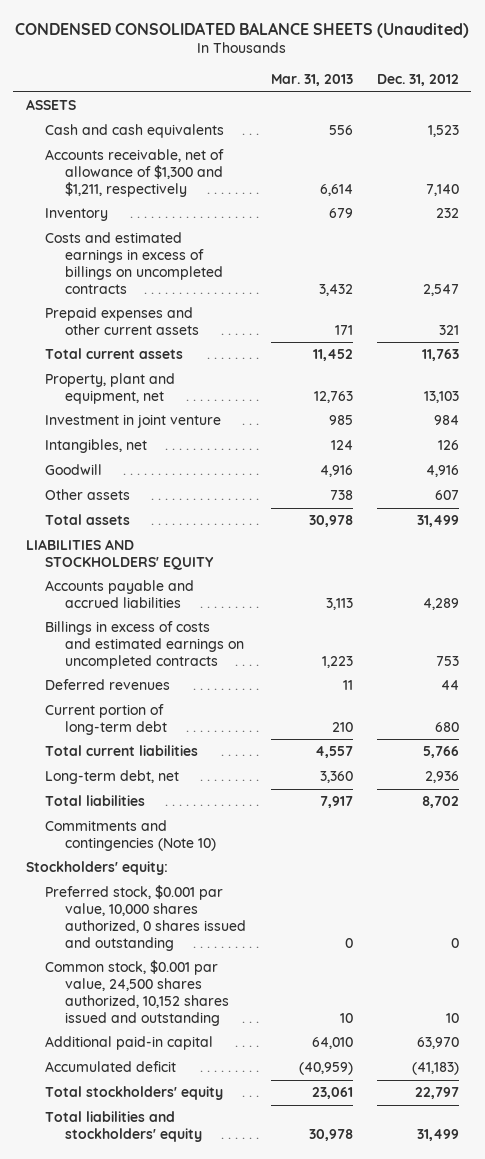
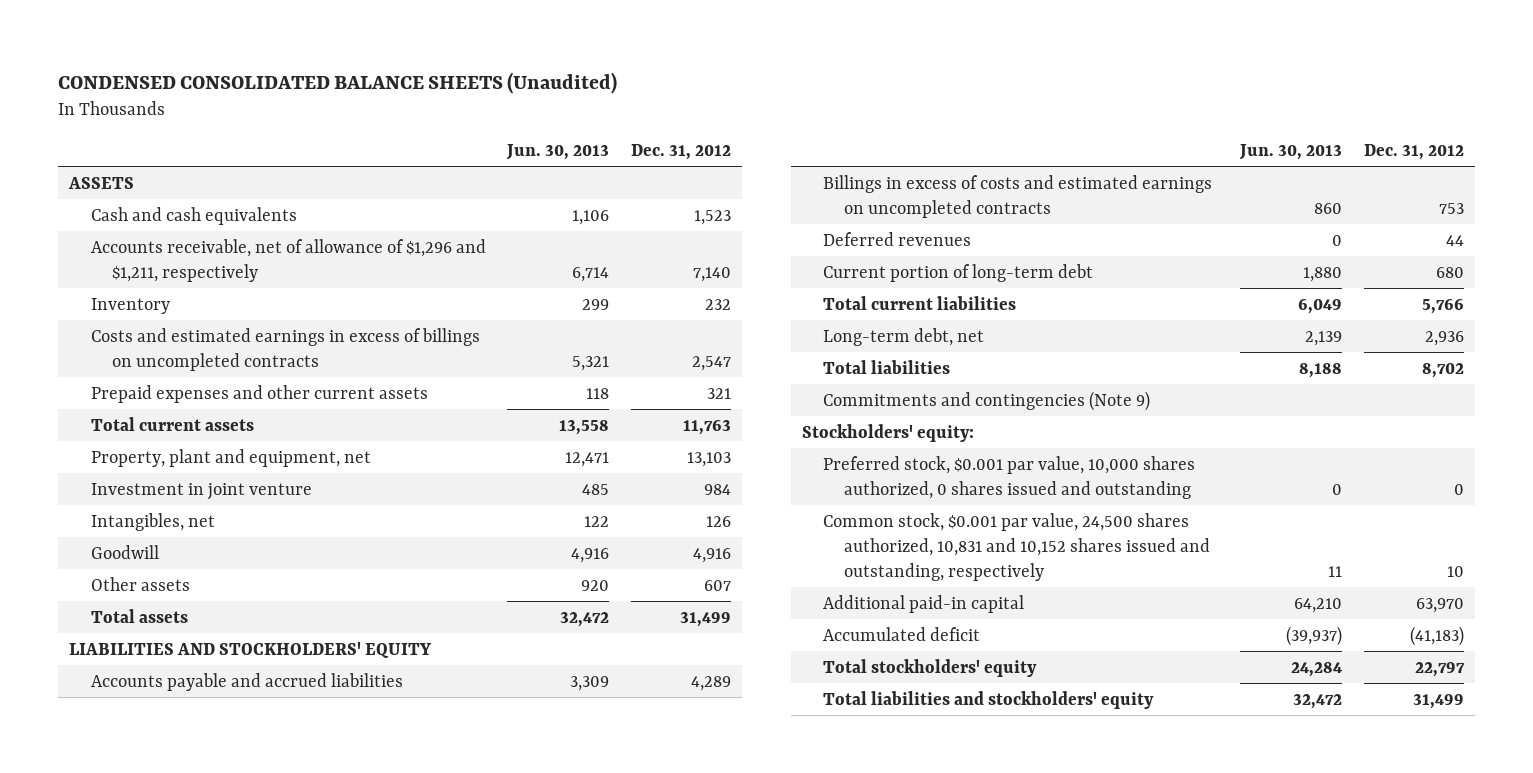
[270,74,353,87] Mar. 31, 2013 -> none
none -> [506,143,610,160] Jun. 30, 2013
[45,149,225,197] Accounts receivable, net of allowance of $1,300 and $1,211, respectively -> [90,238,486,282] Accounts receivable, net of allowance of $1,296 and $1,211, respectively
[45,820,217,852] Commitments and contingencies (Note 10) -> [823,390,1151,411] Commitments and contingencies (Note 9)
[45,960,230,1026] Common stock, $0.001 par value, 24,500 shares authorized, 10,152 shares issued and outstanding -> [823,512,1211,581] Common stock, $0.001 par value, 24,500 shares authorized, 10,831 and 10,152 shares issued and outstanding, respectively

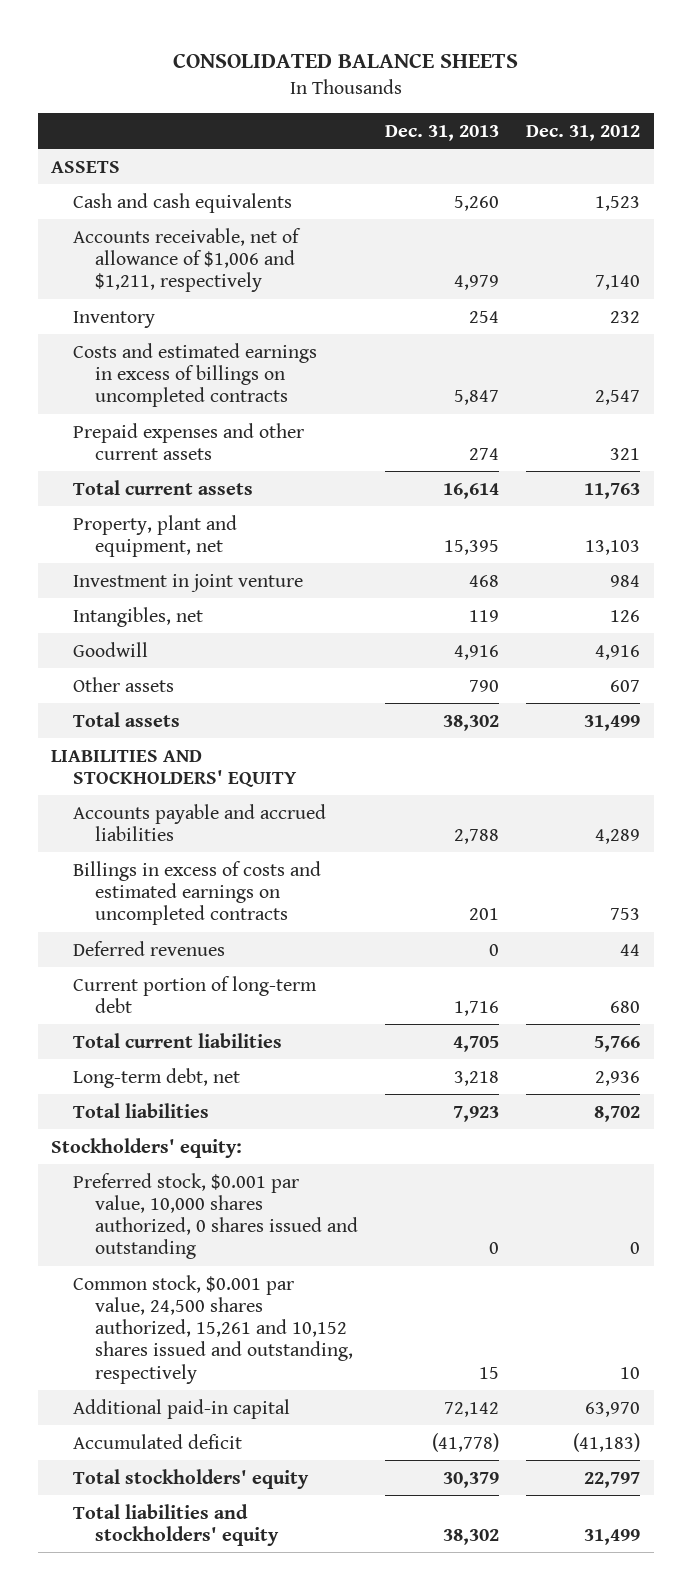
[58,71,618,94] CONDENSED CONSOLIDATED BALANCE SHEETS (Unaudited) -> [172,52,518,68] CONSOLIDATED BALANCE SHEETS
[506,143,610,160] Jun. 30, 2013 -> none
none -> [385,124,500,141] Dec. 31, 2013
[90,238,486,282] Accounts receivable, net of allowance of $1,296 and $1,211, respectively -> [73,227,302,293] Accounts receivable, net of allowance of $1,006 and $1,211, respectively
[823,390,1151,411] Commitments and contingencies (Note 9) -> none
[823,512,1211,581] Common stock, $0.001 par value, 24,500 shares authorized, 10,831 and 10,152 shares issued and outstanding, respectively -> [73,1274,354,1384] Common stock, $0.001 par value, 24,500 shares authorized, 15,261 and 10,152 shares issued and outstanding, respectively

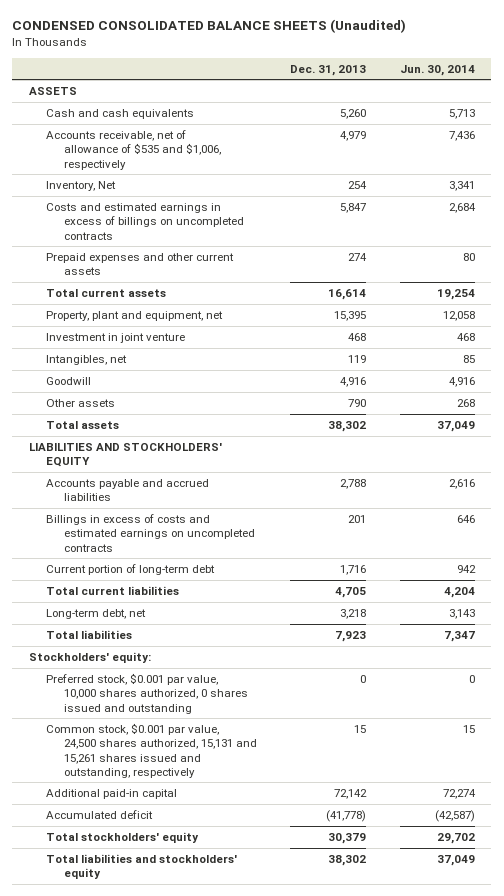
[172,52,518,68] CONSOLIDATED BALANCE SHEETS -> [12,19,407,34] CONDENSED CONSOLIDATED BALANCE SHEETS (Unaudited)
[526,124,641,141] Dec. 31, 2012 -> none
none -> [399,64,475,76] Jun. 30, 2014
[73,227,302,293] Accounts receivable, net of allowance of $1,006 and $1,211, respectively -> [46,129,222,170] Accounts receivable, net of allowance of $535 and $1,006, respectively
[73,310,156,328] Inventory -> [46,180,117,191] Inventory, Net
[73,940,226,956] Deferred revenues -> none
[73,1274,354,1384] Common stock, $0.001 par value, 24,500 shares authorized, 15,261 and 10,152 shares issued and outstanding, respectively -> [46,722,258,778] Common stock, $0.001 par value, 24,500 shares authorized, 15,131 and 15,261 shares issued and outstanding, respectively

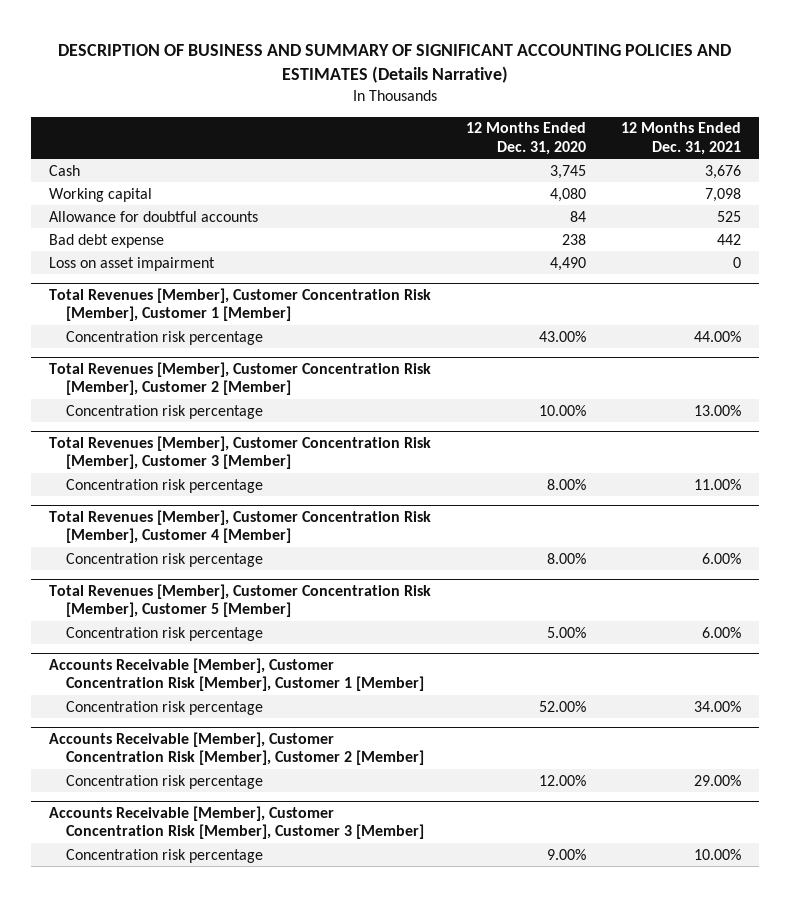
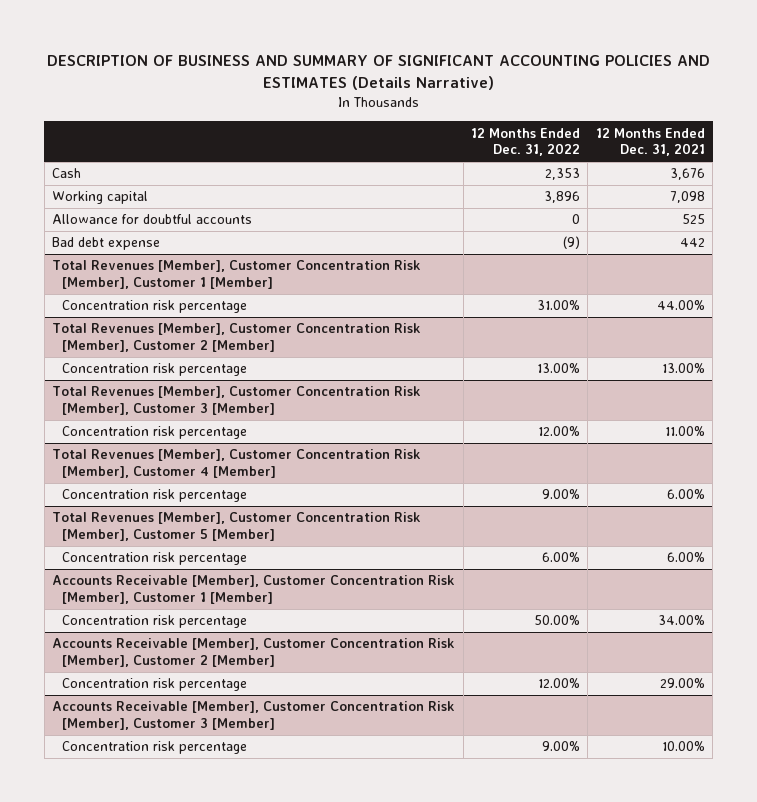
[465,122,586,156] 12 Months Ended Dec. 31, 2020 -> none
none -> [471,127,581,157] 12 Months Ended Dec. 31, 2022
[48,256,215,271] Loss on asset impairment -> none

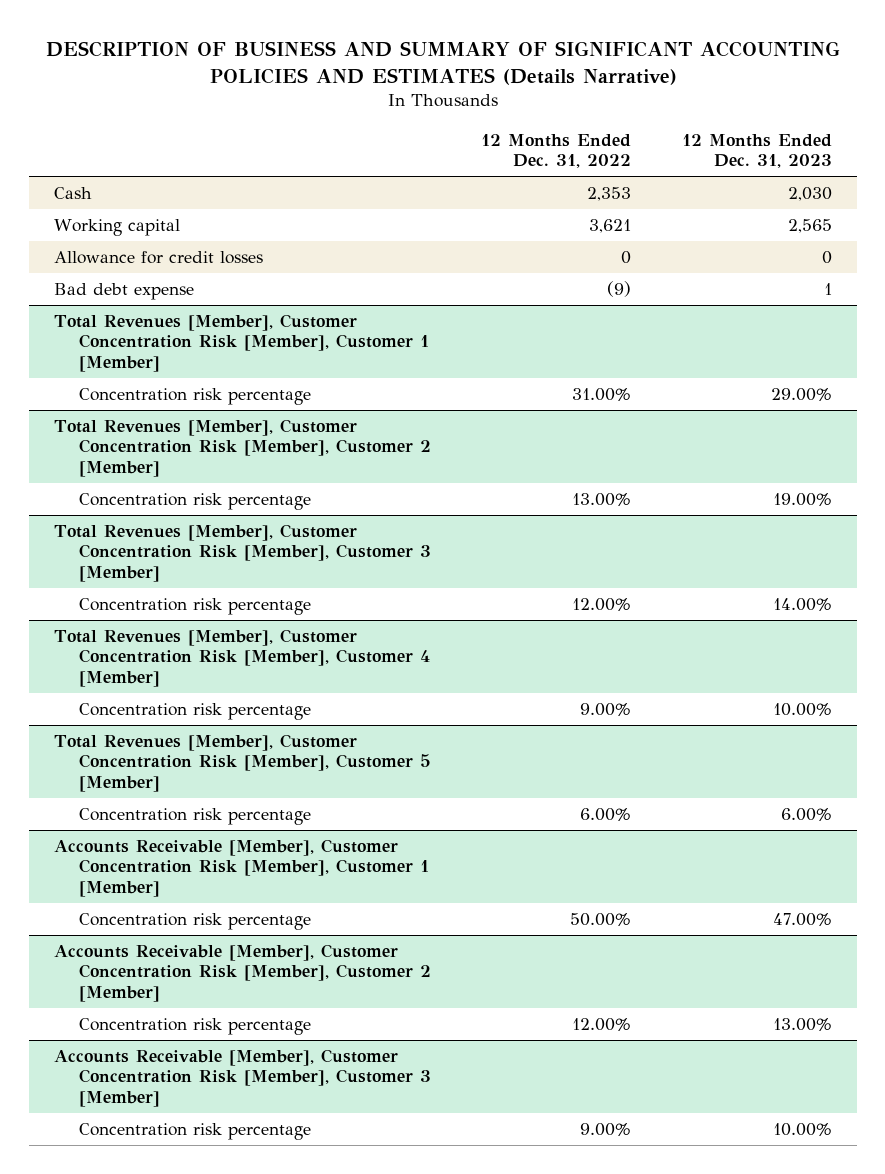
[595,127,705,157] 12 Months Ended Dec. 31, 2021 -> none
none -> [681,133,832,169] 12 Months Ended Dec. 31, 2023
[544,191,581,204] 3,896 -> [589,218,632,233] 3,621
[52,214,253,225] Allowance for doubtful accounts -> [53,250,263,264] Allowance for credit losses

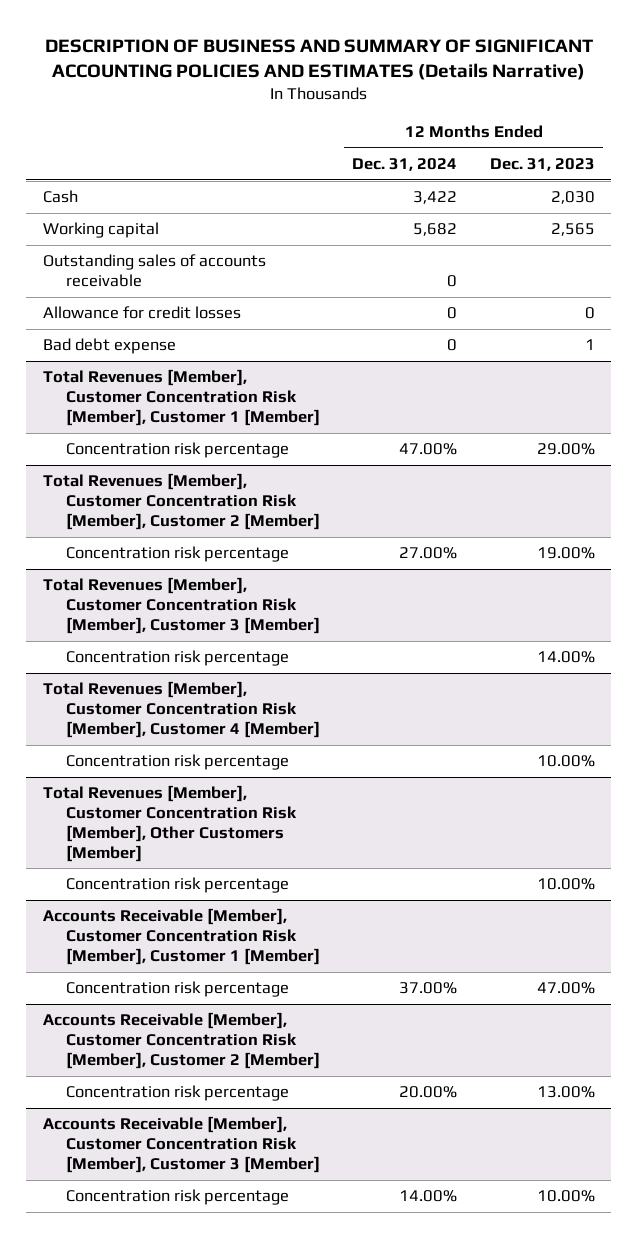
[481,133,632,169] 12 Months Ended Dec. 31, 2022 -> none
none -> [352,158,458,172] Dec. 31, 2024
none -> [42,254,266,288] Outstanding sales of accounts receivable
[53,733,432,792] Total Revenues [Member], Customer Concentration Risk [Member], Customer 5 [Member] -> [42,785,298,862] Total Revenues [Member], Customer Concentration Risk [Member], Other Customers [Member]
[780,807,832,821] 6.00% -> [536,878,595,891] 10.00%

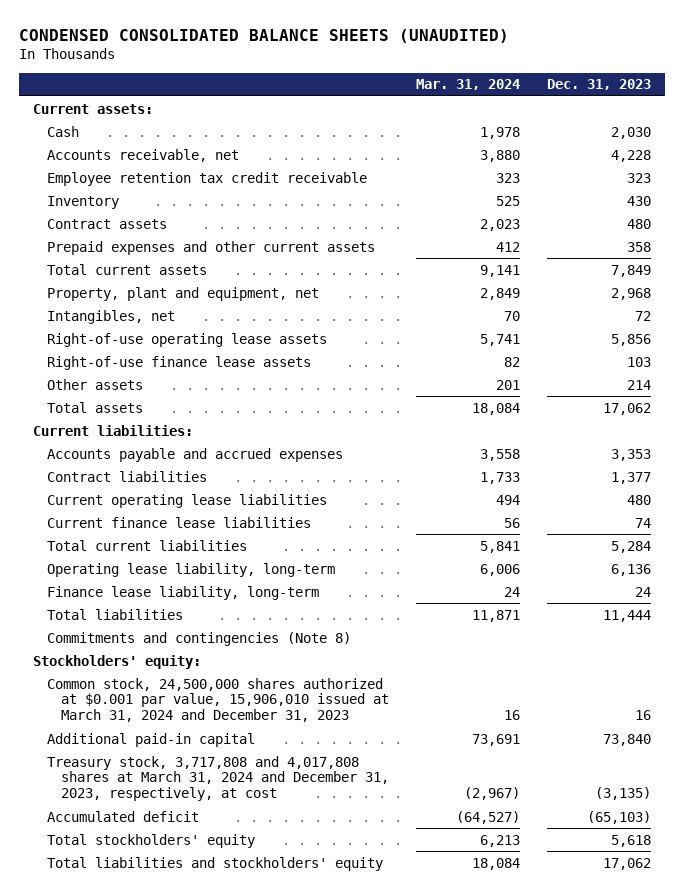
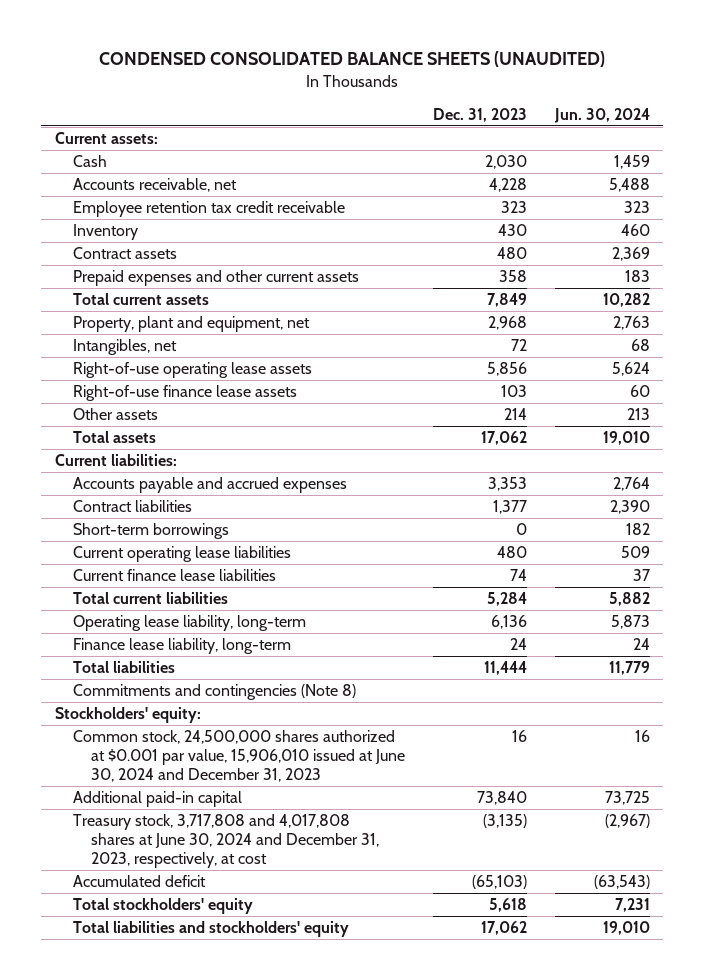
[415,79,520,91] Mar. 31, 2024 -> none
none -> [553,107,650,123] Jun. 30, 2024
none -> [72,523,229,540] Short-term borrowings
[46,677,389,723] Common stock, 24,500,000 shares authorized at $0.001 par value, 15,906,010 issued at March 31, 2024 and December 31, 2023 -> [72,730,405,782] Common stock, 24,500,000 shares authorized at $0.001 par value, 15,906,010 issued at June 30, 2024 and December 31, 2023
[46,755,389,802] Treasury stock, 3,717,808 and 4,017,808 shares at March 31, 2024 and December 31, 2023, respectively, at cost -> [72,814,379,868] Treasury stock, 3,717,808 and 4,017,808 shares at June 30, 2024 and December 31, 2023, respectively, at cost

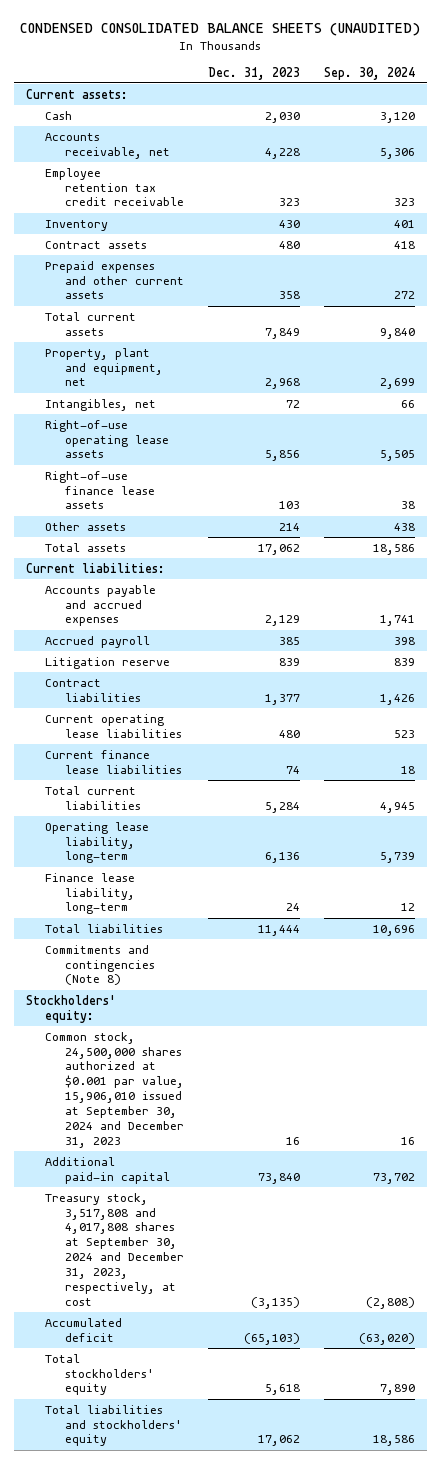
[553,107,650,123] Jun. 30, 2024 -> none
none -> [323,66,415,80] Sep. 30, 2024
[487,477,527,492] 3,353 -> [264,615,300,627] 2,129
none -> [45,635,151,648] Accrued payroll
none -> [45,656,171,669] Litigation reserve
[72,523,229,540] Short-term borrowings -> none
[72,730,405,782] Common stock, 24,500,000 shares authorized at $0.001 par value, 15,906,010 issued at June 30, 2024 and December 31, 2023 -> [45,1031,184,1149] Common stock, 24,500,000 shares authorized at $0.001 par value, 15,906,010 issued at September 30, 2024 and December 31, 2023
[72,814,379,868] Treasury stock, 3,717,808 and 4,017,808 shares at June 30, 2024 and December 31, 2023, respectively, at cost -> [45,1192,184,1307] Treasury stock, 3,517,808 and 4,017,808 shares at September 30, 2024 and December 31, 2023, respectively, at cost

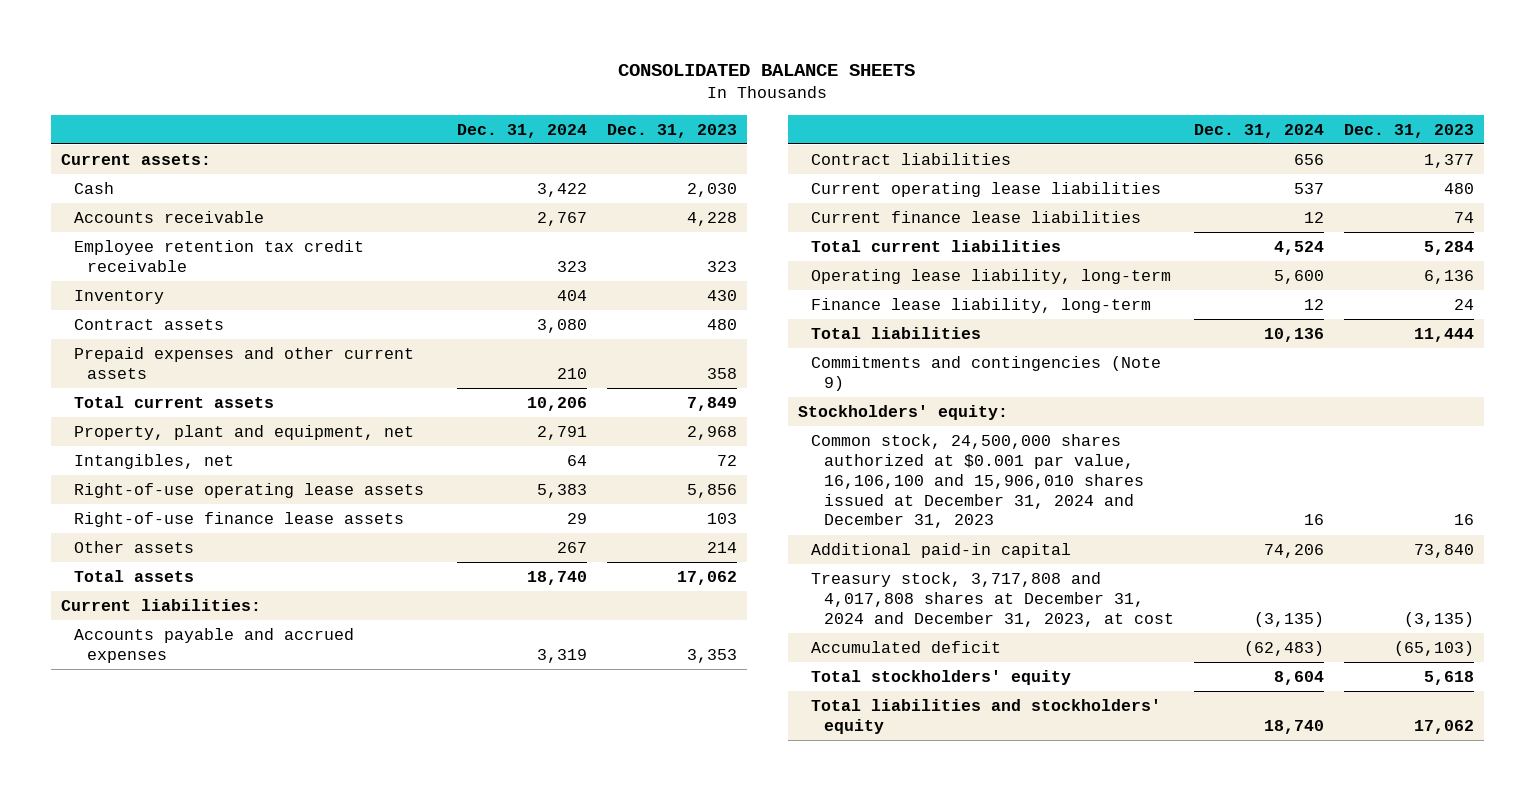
[20,23,421,37] CONDENSED CONSOLIDATED BALANCE SHEETS (UNAUDITED) -> [618,64,916,77] CONSOLIDATED BALANCE SHEETS
[323,66,415,80] Sep. 30, 2024 -> none
none -> [456,123,587,138] Dec. 31, 2024
[45,132,170,159] Accounts receivable, net -> [73,211,264,224] Accounts receivable
[45,635,151,648] Accrued payroll -> none
[45,656,171,669] Litigation reserve -> none
[264,615,300,627] 2,129 -> [686,648,737,663] 3,353
[45,944,155,986] Commitments and contingencies (Note 8) -> [811,356,1162,391] Commitments and contingencies (Note 9)
[45,1031,184,1149] Common stock, 24,500,000 shares authorized at $0.001 par value, 15,906,010 issued at September 30, 2024 and December 31, 2023 -> [811,434,1145,529] Common stock, 24,500,000 shares authorized at $0.001 par value, 16,106,100 and 15,906,010 shares issued at December 31, 2024 and December 31, 2023
[45,1192,184,1307] Treasury stock, 3,517,808 and 4,017,808 shares at September 30, 2024 and December 31, 2023, respectively, at cost -> [811,572,1175,627] Treasury stock, 3,717,808 and 4,017,808 shares at December 31, 2024 and December 31, 2023, at cost

